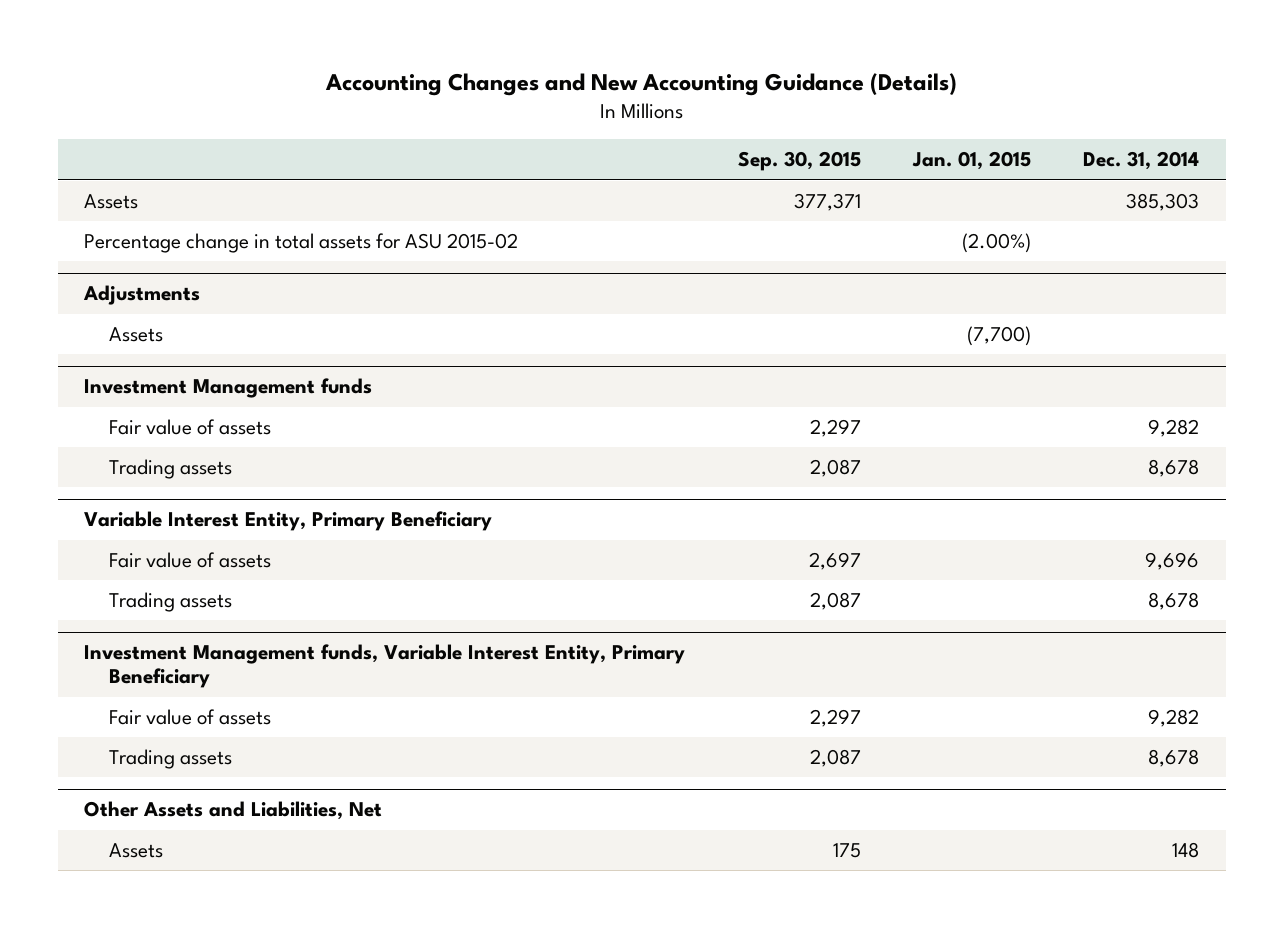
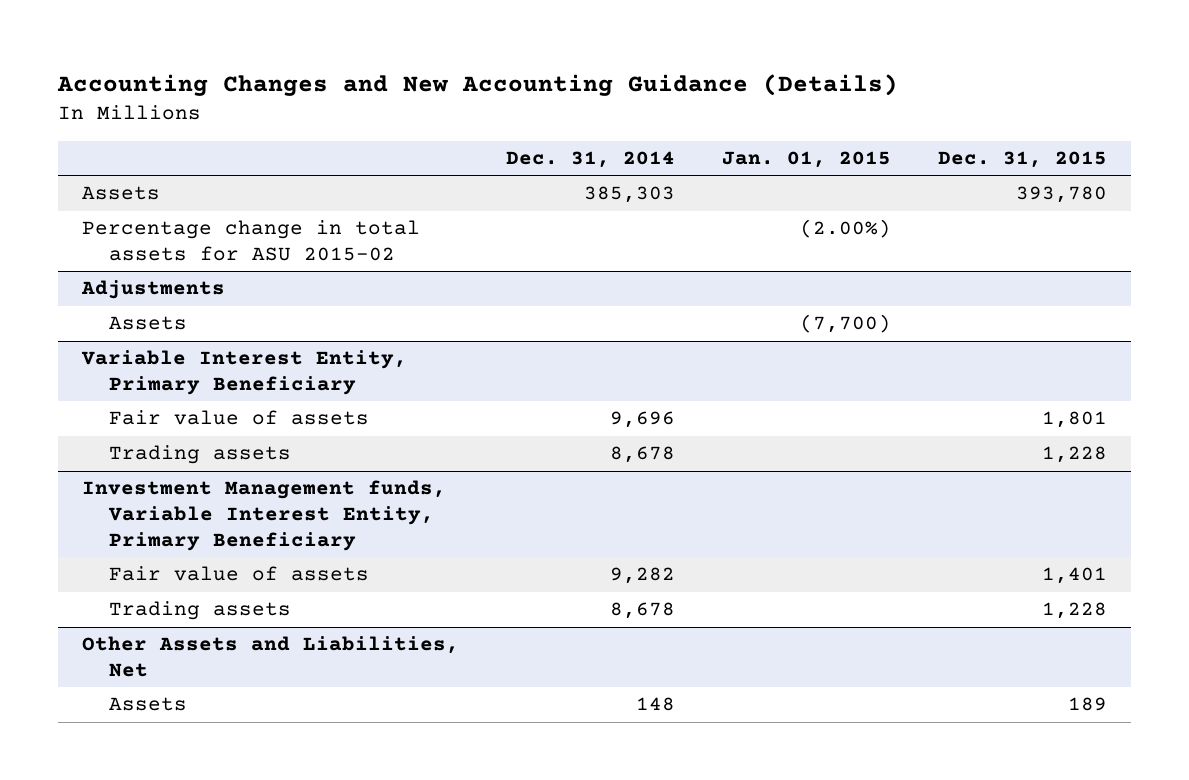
[737,151,861,172] Sep. 30, 2015 -> none
none -> [938,151,1108,169] Dec. 31, 2015
[84,378,373,399] Investment Management funds -> none
[109,419,272,436] Fair value of assets -> none
[109,459,233,480] Trading assets -> none

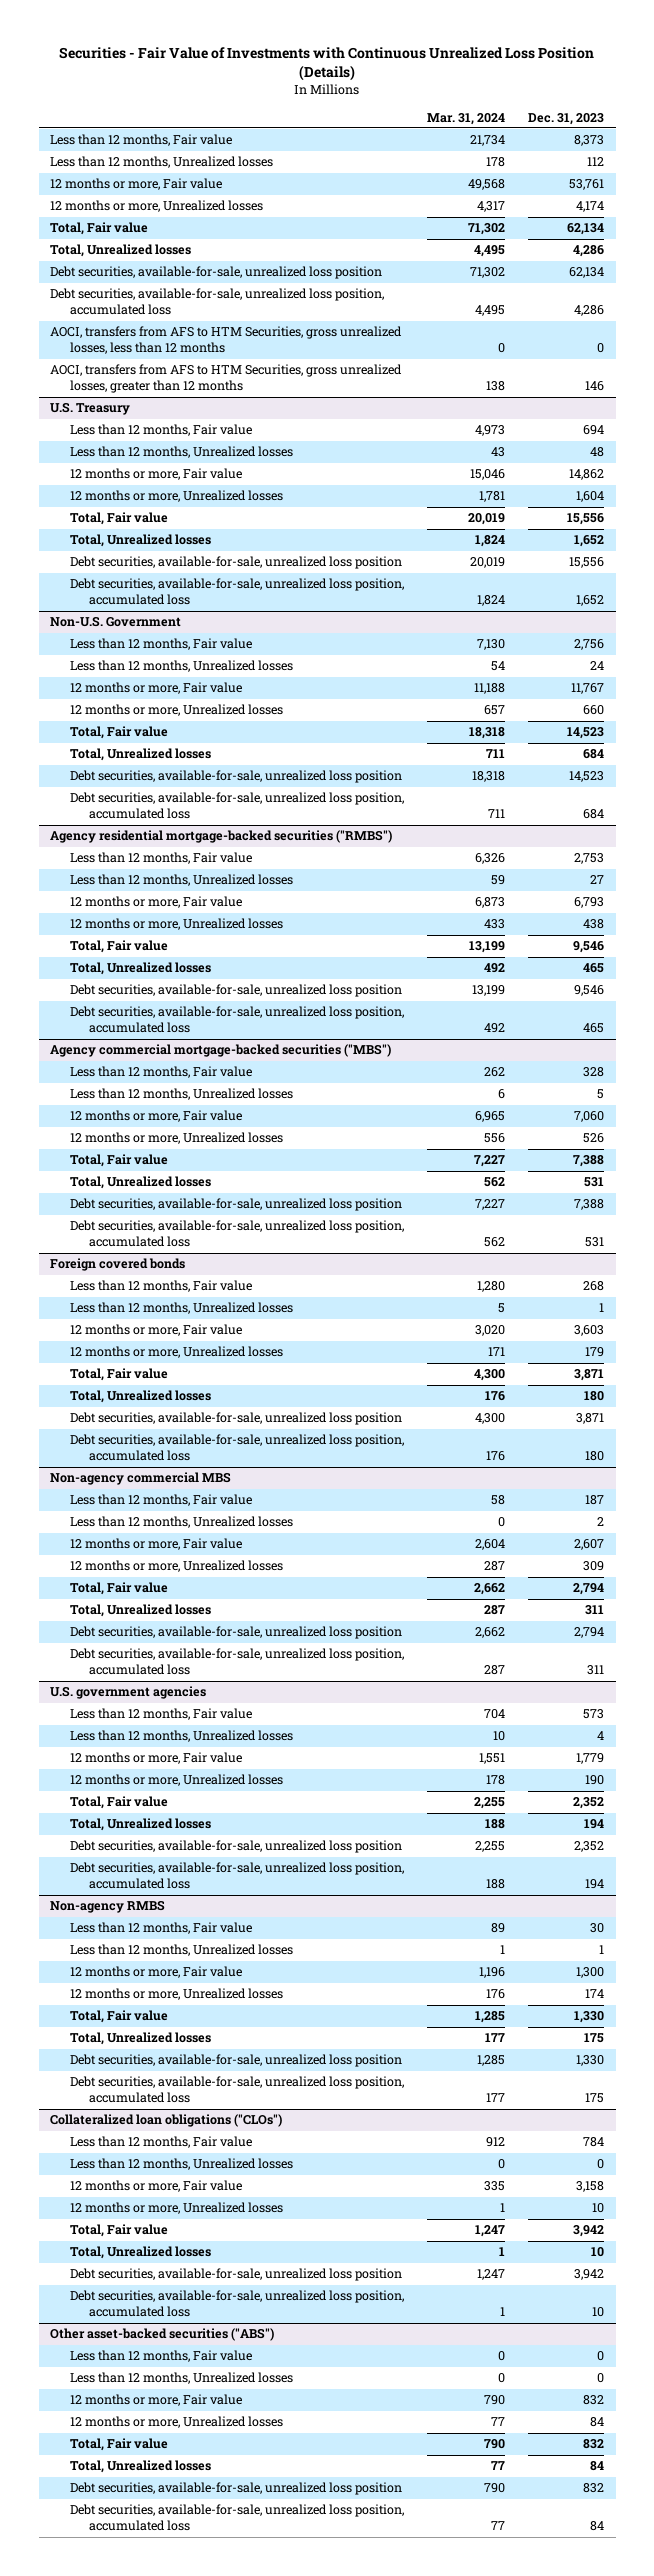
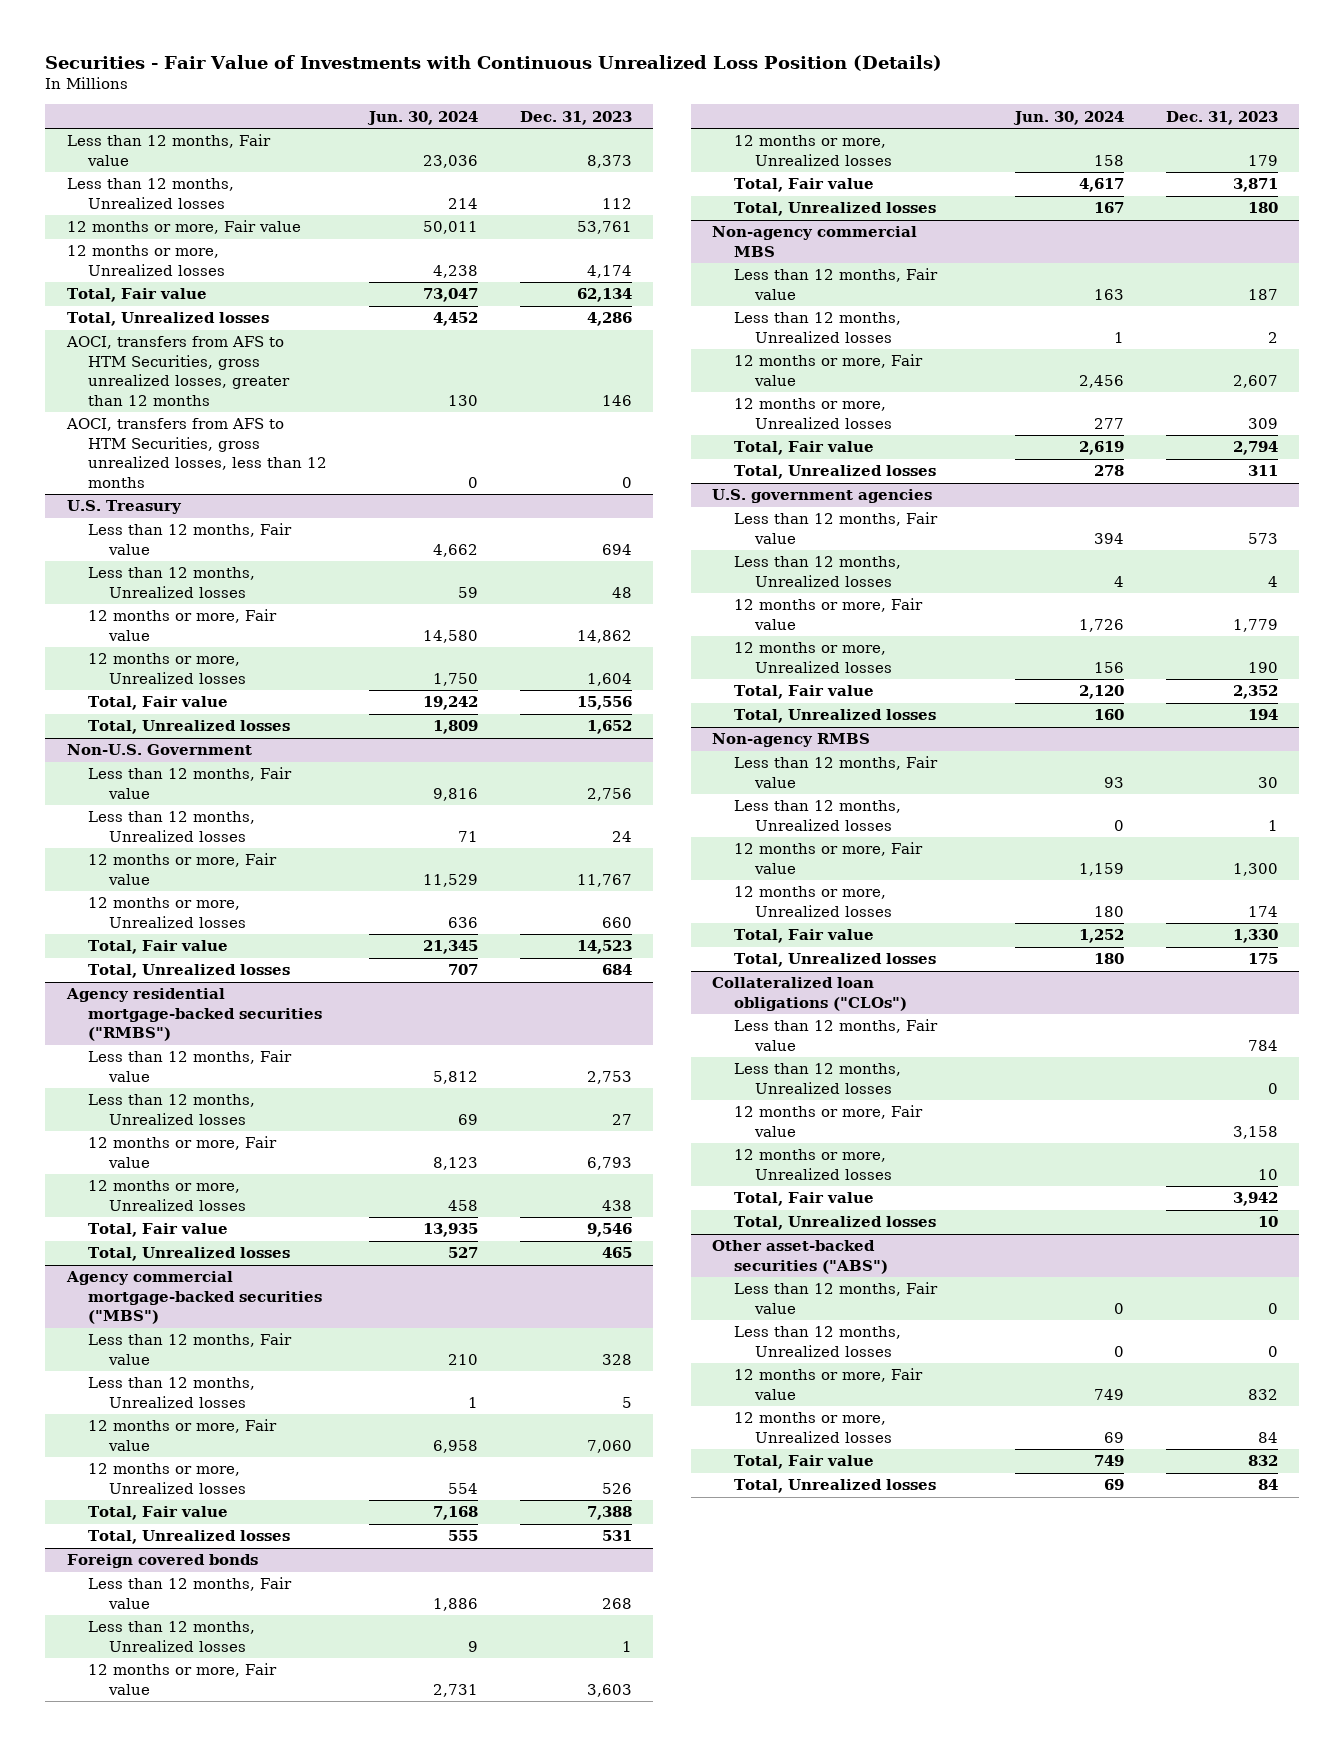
[426,112,505,125] Mar. 31, 2024 -> none
none -> [367,110,479,125] Jun. 30, 2024
[50,266,383,280] Debt securities, available-for-sale, unrealized loss position -> none
[50,288,385,316] Debt securities, available-for-sale, unrealized loss position, accumulated loss -> none
[50,326,403,355] AOCI, transfers from AFS to HTM Securities, gross unrealized losses, less than 12 months -> [65,418,327,489] AOCI, transfers from AFS to HTM Securities, gross unrealized losses, less than 12 months
[69,556,402,570] Debt securities, available-for-sale, unrealized loss position -> none
[69,578,404,606] Debt securities, available-for-sale, unrealized loss position, accumulated loss -> none
[69,770,402,784] Debt securities, available-for-sale, unrealized loss position -> none
[69,792,404,820] Debt securities, available-for-sale, unrealized loss position, accumulated loss -> none
[69,984,402,998] Debt securities, available-for-sale, unrealized loss position -> none
[69,1006,404,1034] Debt securities, available-for-sale, unrealized loss position, accumulated loss -> none
[69,1198,402,1212] Debt securities, available-for-sale, unrealized loss position -> none
[69,1220,404,1248] Debt securities, available-for-sale, unrealized loss position, accumulated loss -> none
[69,1412,402,1426] Debt securities, available-for-sale, unrealized loss position -> none
[69,1434,404,1462] Debt securities, available-for-sale, unrealized loss position, accumulated loss -> none
[69,1626,402,1640] Debt securities, available-for-sale, unrealized loss position -> none
[69,1648,404,1676] Debt securities, available-for-sale, unrealized loss position, accumulated loss -> none
[69,1840,402,1854] Debt securities, available-for-sale, unrealized loss position -> none
[69,1862,404,1890] Debt securities, available-for-sale, unrealized loss position, accumulated loss -> none
[69,2054,402,2068] Debt securities, available-for-sale, unrealized loss position -> none
[69,2076,404,2104] Debt securities, available-for-sale, unrealized loss position, accumulated loss -> none
[69,2268,402,2282] Debt securities, available-for-sale, unrealized loss position -> none
[69,2290,404,2318] Debt securities, available-for-sale, unrealized loss position, accumulated loss -> none
[69,2482,402,2496] Debt securities, available-for-sale, unrealized loss position -> none
[69,2504,404,2532] Debt securities, available-for-sale, unrealized loss position, accumulated loss -> none

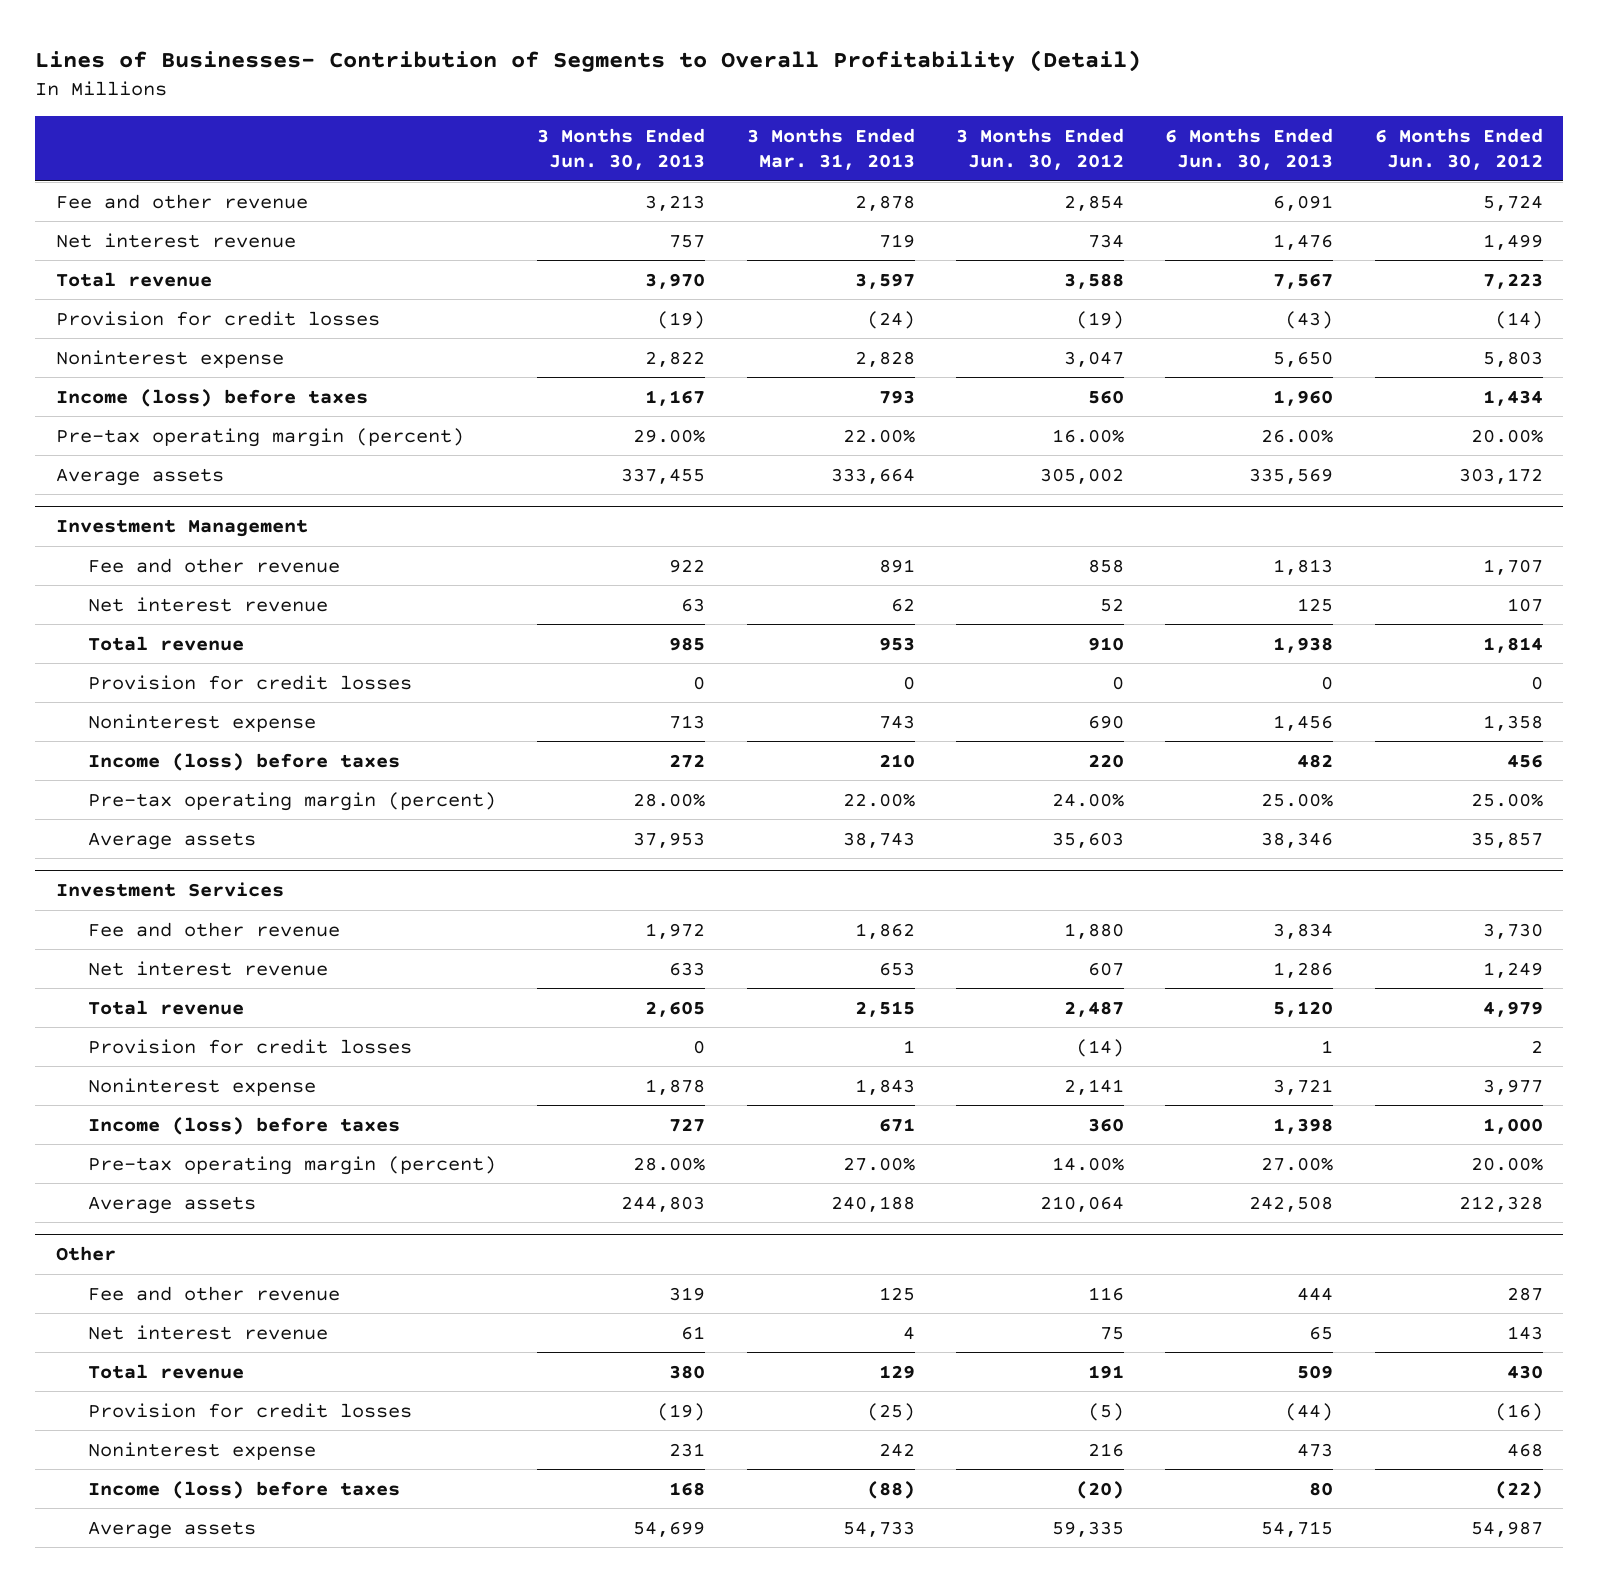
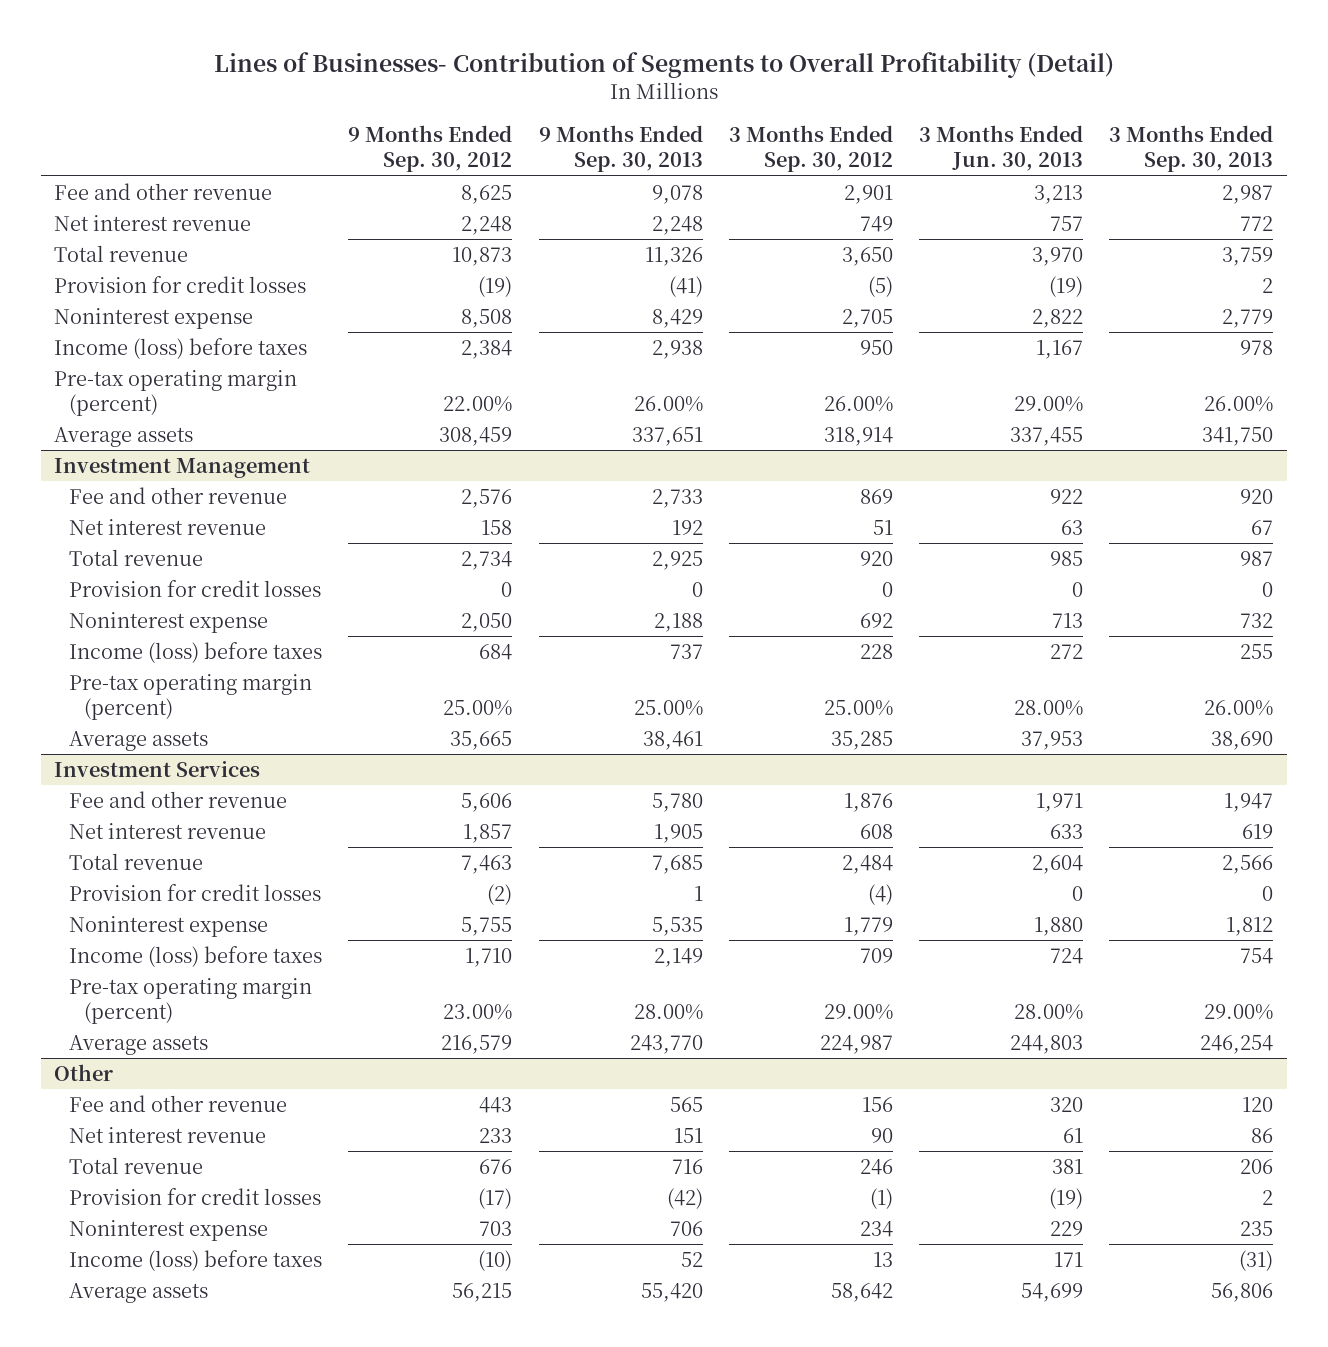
[746,127,915,171] 3 Months Ended Mar. 31, 2013 -> none
[955,127,1124,171] 3 Months Ended Jun. 30, 2012 -> none
[1165,127,1334,171] 6 Months Ended Jun. 30, 2013 -> none
[1374,127,1543,171] 6 Months Ended Jun. 30, 2012 -> none
none -> [348,125,513,173] 9 Months Ended Sep. 30, 2012
none -> [538,125,703,173] 9 Months Ended Sep. 30, 2013
none -> [728,125,893,173] 3 Months Ended Sep. 30, 2012
none -> [1109,125,1274,173] 3 Months Ended Sep. 30, 2013
[645,922,706,939] 1,972 -> [1036,793,1084,813] 1,971
[645,1000,706,1017] 2,605 -> [1032,855,1084,875] 2,604
[645,1078,706,1095] 1,878 -> [1034,917,1084,937] 1,880
[669,1117,706,1132] 727 -> [1050,948,1084,965] 724
[669,1286,706,1301] 319 -> [1050,1097,1084,1113] 320
[669,1364,706,1379] 380 -> [1052,1159,1084,1175] 381
[669,1442,706,1457] 231 -> [1050,1221,1084,1237] 229
[669,1481,706,1496] 168 -> [1054,1252,1084,1268] 171

